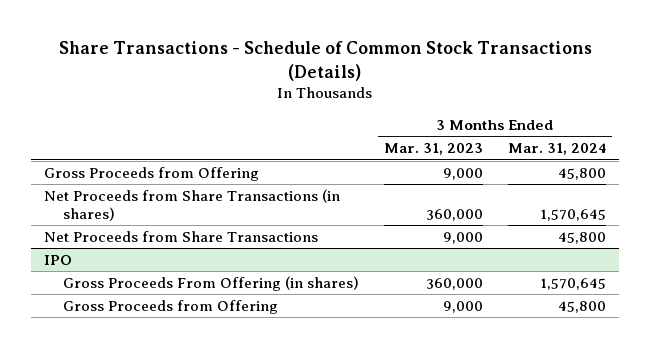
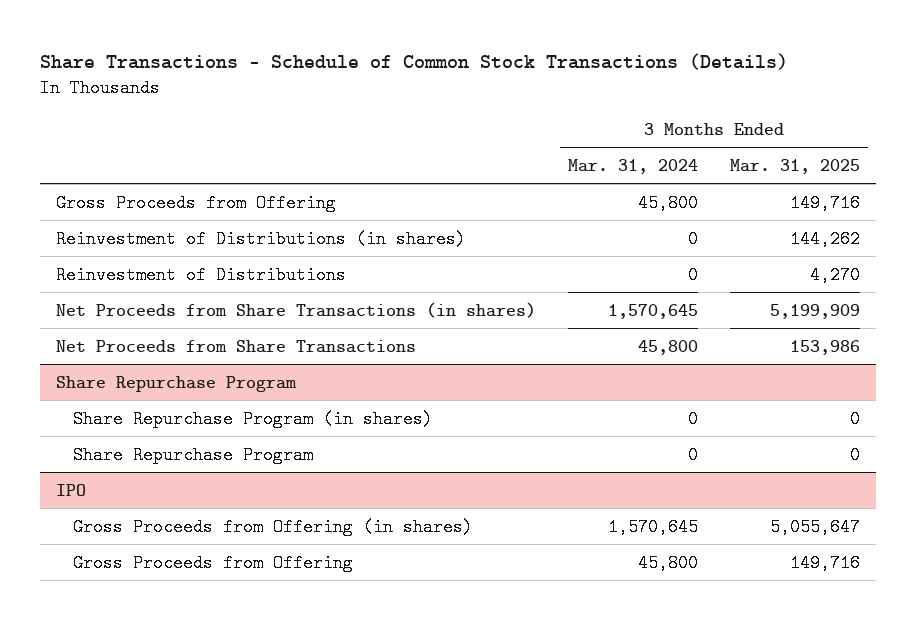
[383,143,483,156] Mar. 31, 2023 -> none
none -> [729,158,860,174] Mar. 31, 2025
none -> [55,229,466,248] Reinvestment of Distributions (in shares)
none -> [55,265,346,284] Reinvestment of Distributions
none -> [55,375,297,392] Share Repurchase Program
none -> [73,409,434,428] Share Repurchase Program (in shares)
none -> [73,445,314,464] Share Repurchase Program
[62,275,359,291] Gross Proceeds From Offering (in shares) -> [73,517,474,536] Gross Proceeds from Offering (in shares)

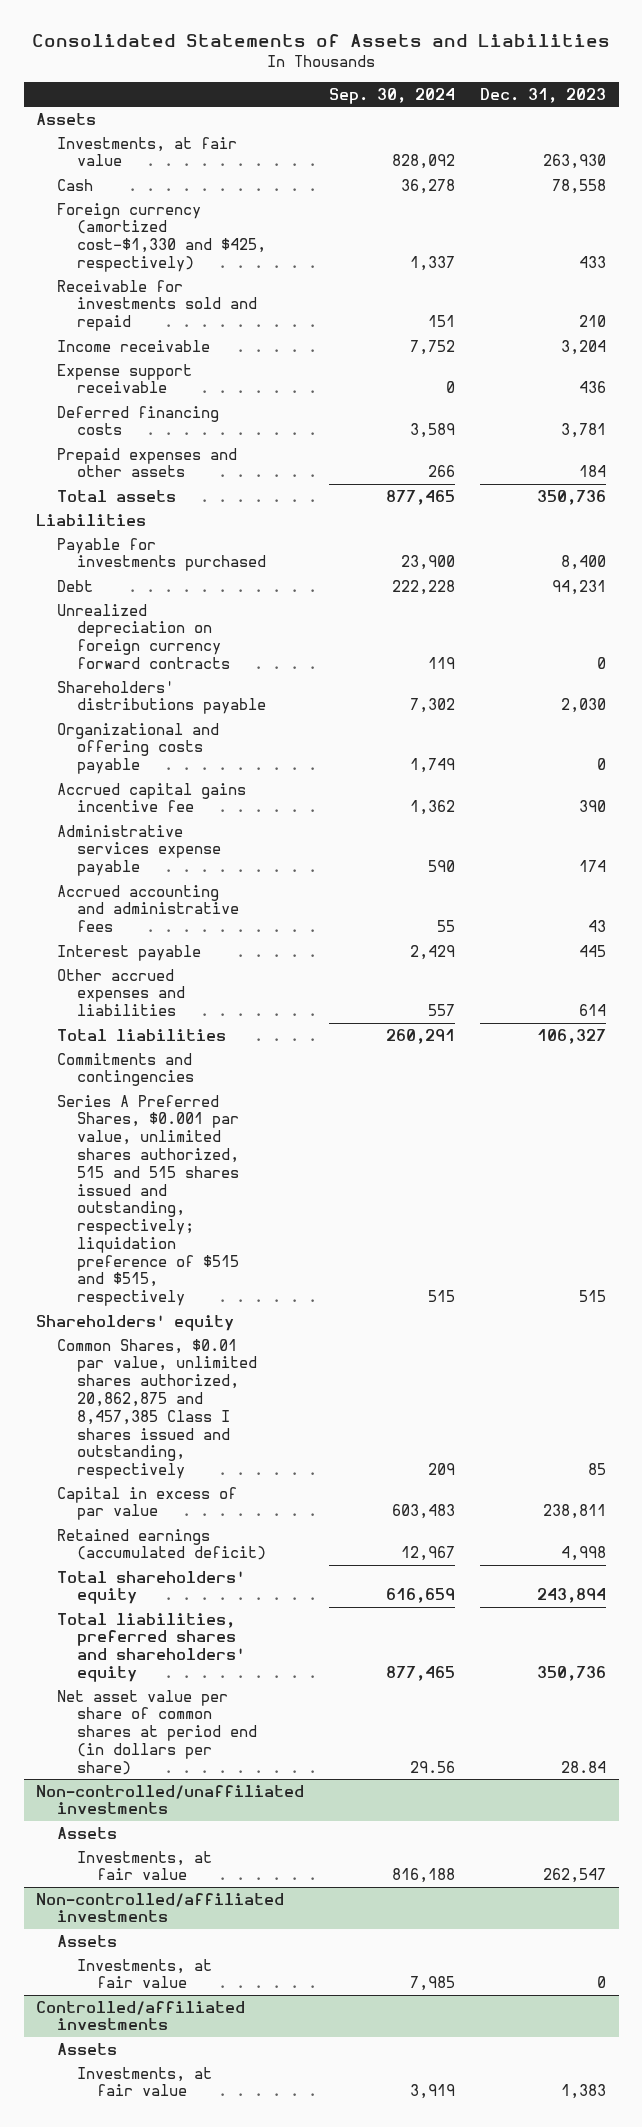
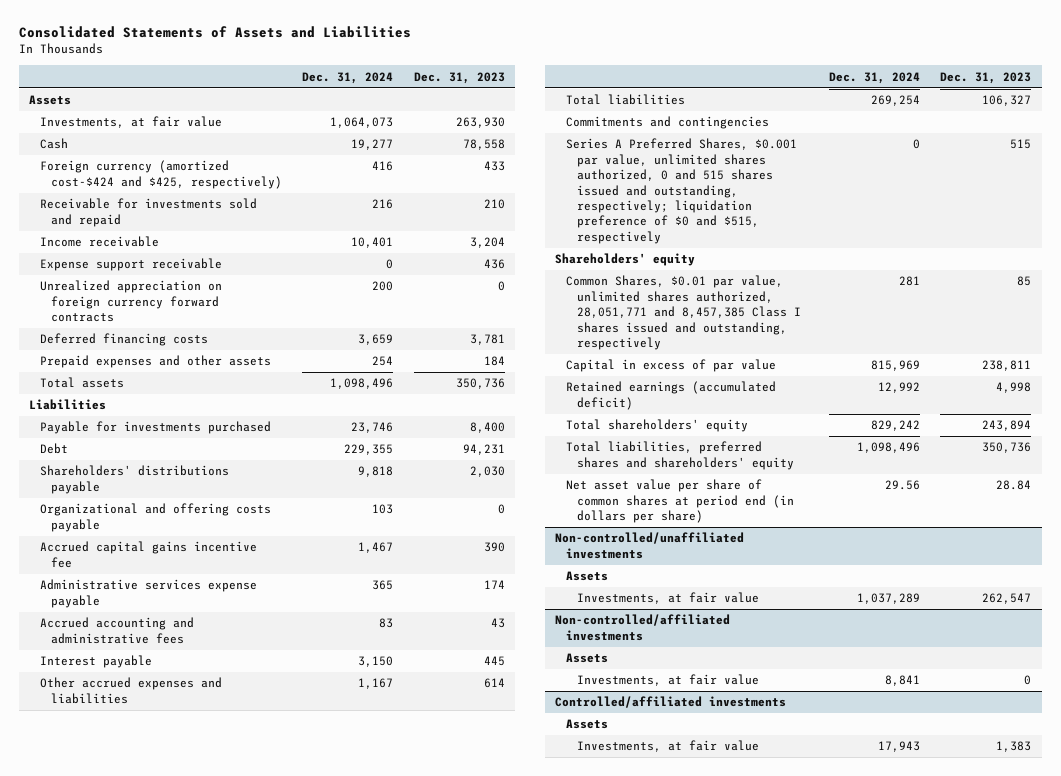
[329,87,456,104] Sep. 30, 2024 -> none
none -> [302,71,394,84] Dec. 31, 2024
[56,202,266,273] Foreign currency (amortized cost-$1,330 and $425, respectively) -> [39,160,282,189] Foreign currency (amortized cost-$424 and $425, respectively)
none -> [39,280,222,323] Unrealized appreciation on foreign currency forward contracts
[56,603,230,670] Unrealized depreciation on foreign currency forward contracts -> none
[56,1094,239,1307] Series A Preferred Shares, $0.001 par value, unlimited shares authorized, 515 and 515 shares issued and outstanding, respectively; liquidation preference of $515 and $515, respectively -> [566,138,798,244] Series A Preferred Shares, $0.001 par value, unlimited shares authorized, 0 and 515 shares issued and outstanding, respectively; liquidation preference of $0 and $515, respectively
[56,1338,257,1480] Common Shares, $0.01 par value, unlimited shares authorized, 20,862,875 and 8,457,385 Class I shares issued and outstanding, respectively -> [566,275,801,351] Common Shares, $0.01 par value, unlimited shares authorized, 28,051,771 and 8,457,385 Class I shares issued and outstanding, respectively

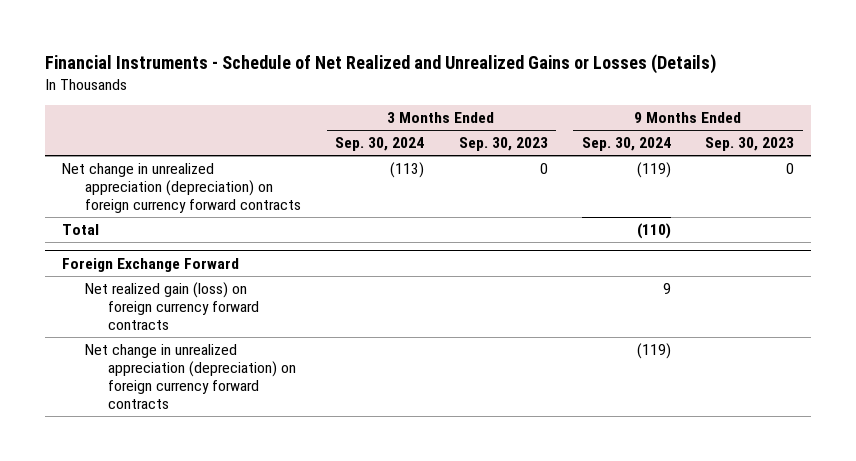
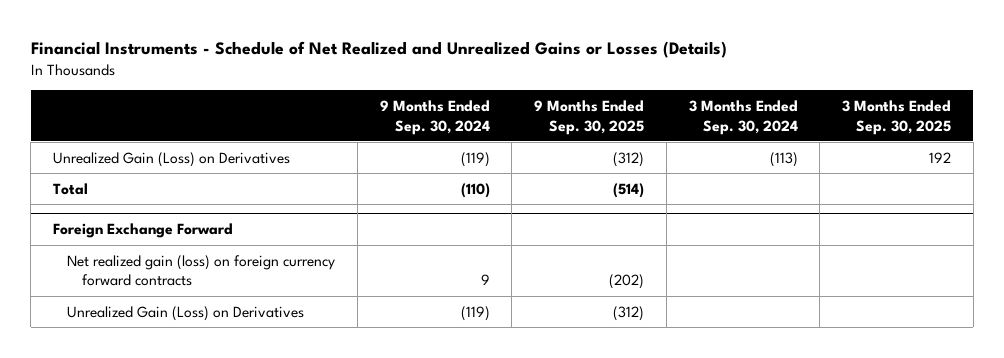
[458,137,548,152] Sep. 30, 2023 -> none
[705,137,795,152] Sep. 30, 2023 -> none
none -> [534,99,645,135] 9 Months Ended Sep. 30, 2025
none -> [841,99,951,135] 3 Months Ended Sep. 30, 2025
[61,163,301,214] Net change in unrealized appreciation (depreciation) on foreign currency forward contracts -> [52,151,290,167] Unrealized Gain (Loss) on Derivatives
[84,344,296,410] Net change in unrealized appreciation (depreciation) on foreign currency forward contracts -> [67,305,305,321] Unrealized Gain (Loss) on Derivatives

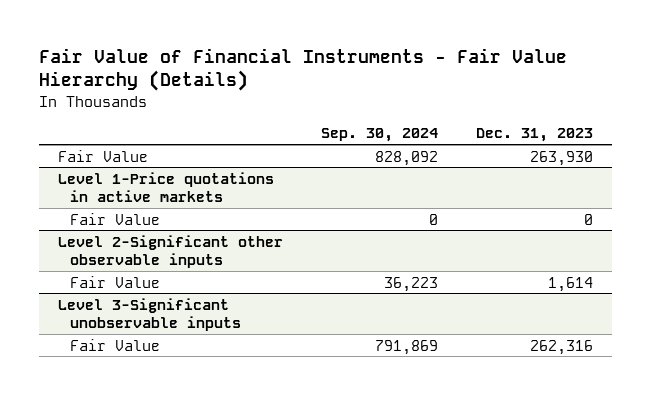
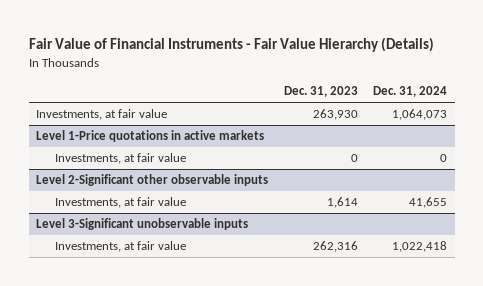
[320,128,438,143] Sep. 30, 2024 -> none
none -> [373,86,448,98] Dec. 31, 2024
[57,149,148,162] Fair Value -> [36,109,168,121] Investments, at fair value
[70,212,161,225] Fair Value -> [54,153,186,165] Investments, at fair value
[70,275,161,288] Fair Value -> [54,197,186,209] Investments, at fair value
[70,338,161,351] Fair Value -> [54,241,186,253] Investments, at fair value

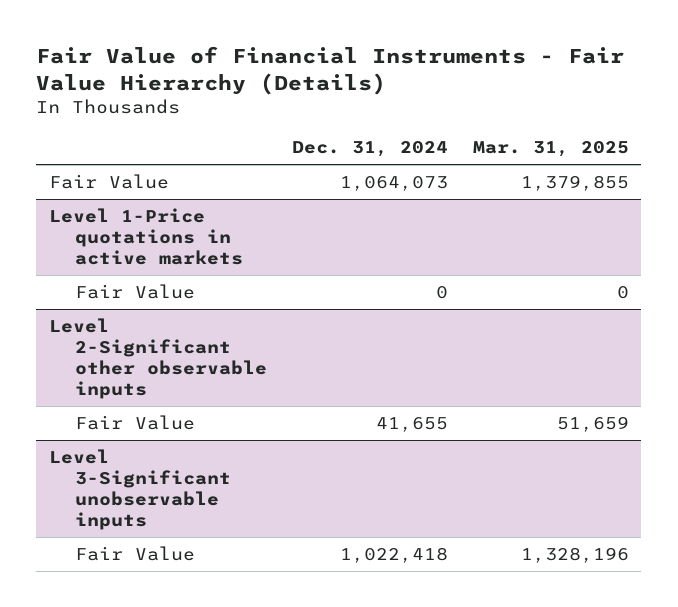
[283,86,358,98] Dec. 31, 2023 -> none
none -> [472,141,629,158] Mar. 31, 2025
[36,109,168,121] Investments, at fair value -> [48,174,169,190] Fair Value
[54,153,186,165] Investments, at fair value -> [75,284,196,300] Fair Value
[54,197,186,209] Investments, at fair value -> [75,415,196,431] Fair Value
[54,241,186,253] Investments, at fair value -> [75,546,196,562] Fair Value

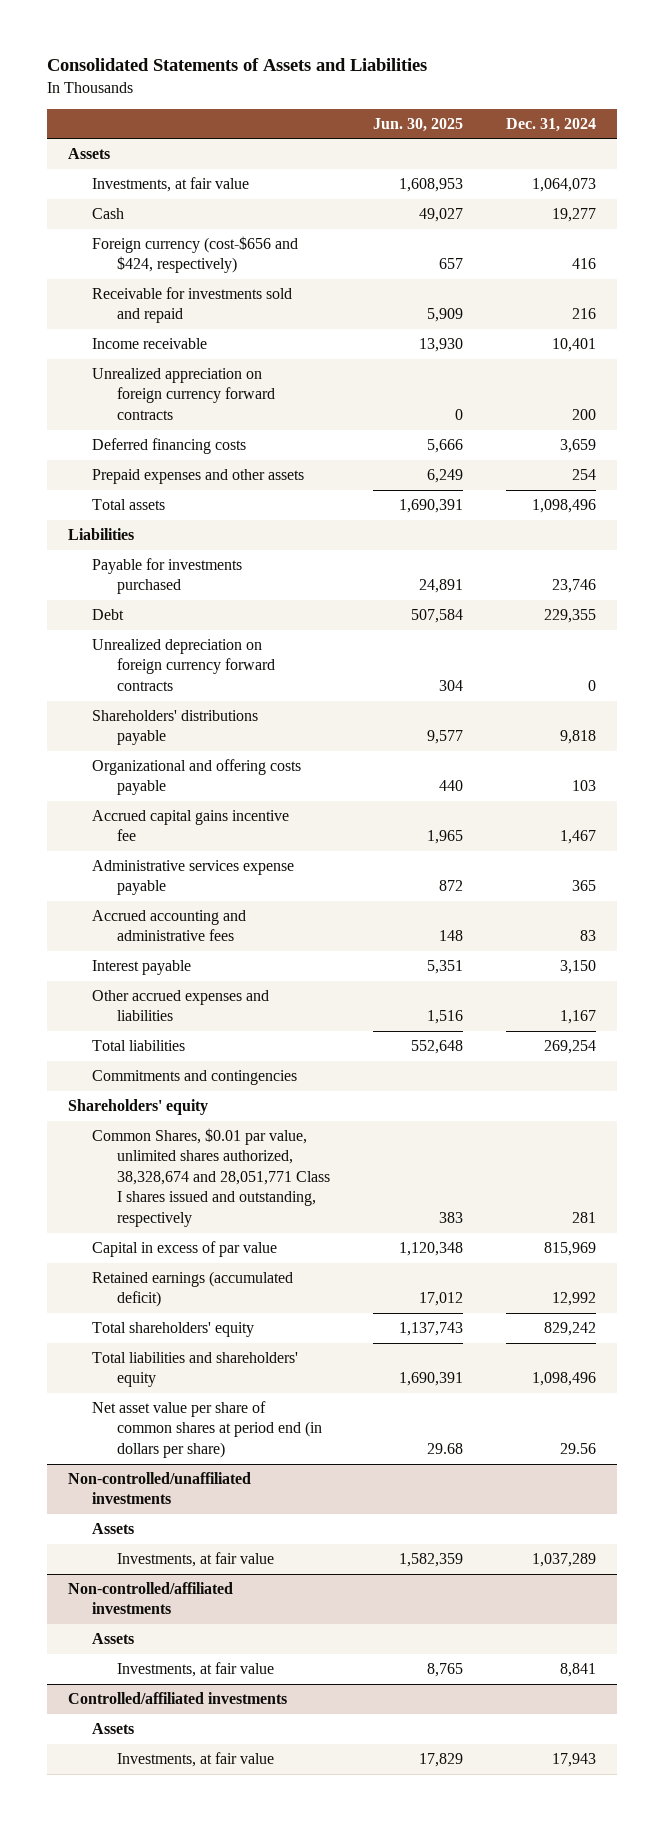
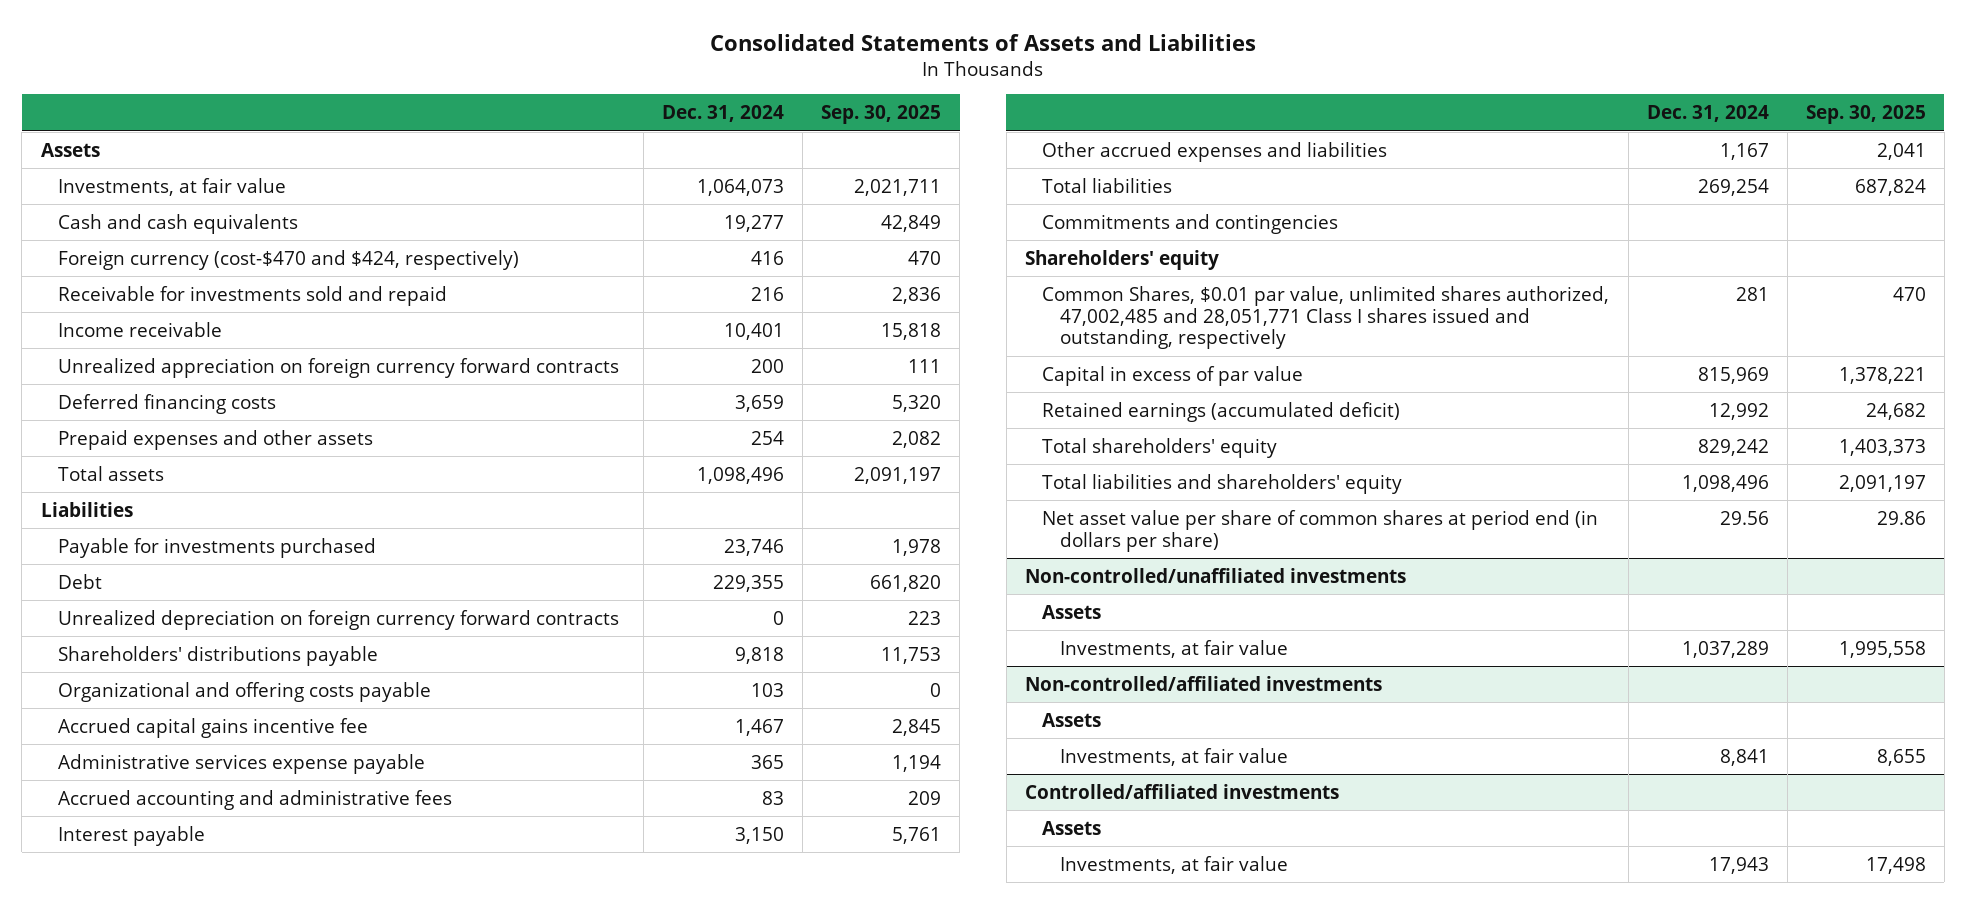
[372,117,463,132] Jun. 30, 2025 -> none
none -> [821,104,942,124] Sep. 30, 2025
[92,207,125,219] Cash -> [58,213,299,234] Cash and cash equivalents
[92,235,299,274] Foreign currency (cost-$656 and $424, respectively) -> [58,249,520,270] Foreign currency (cost-$470 and $424, respectively)
[92,1127,330,1227] Common Shares, $0.01 par value, unlimited shares authorized, 38,328,674 and 28,051,771 Class I shares issued and outstanding, respectively -> [1042,285,1610,350] Common Shares, $0.01 par value, unlimited shares authorized, 47,002,485 and 28,051,771 Class I shares issued and outstanding, respectively

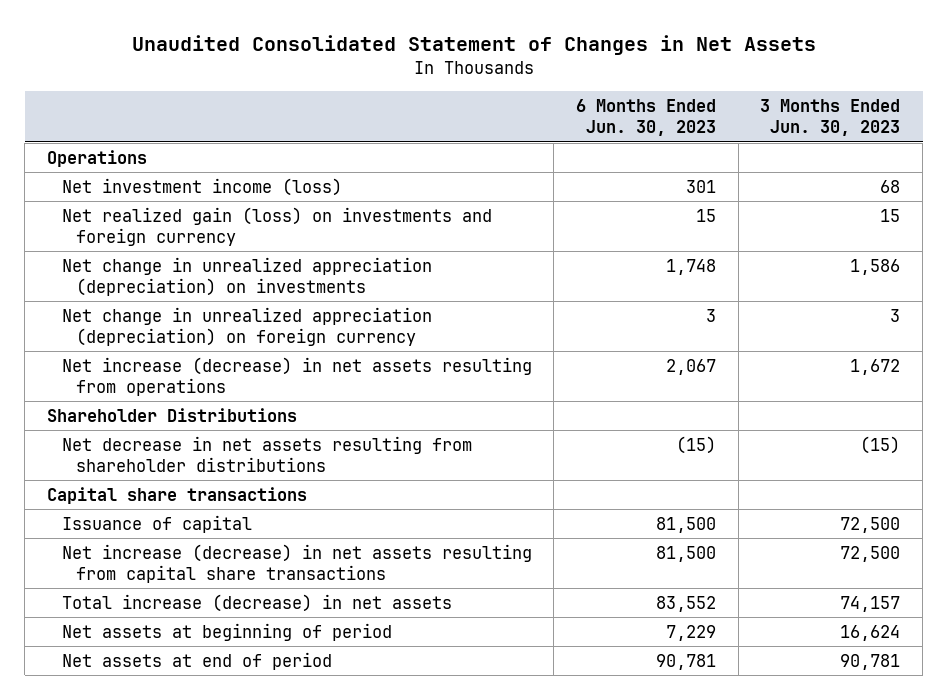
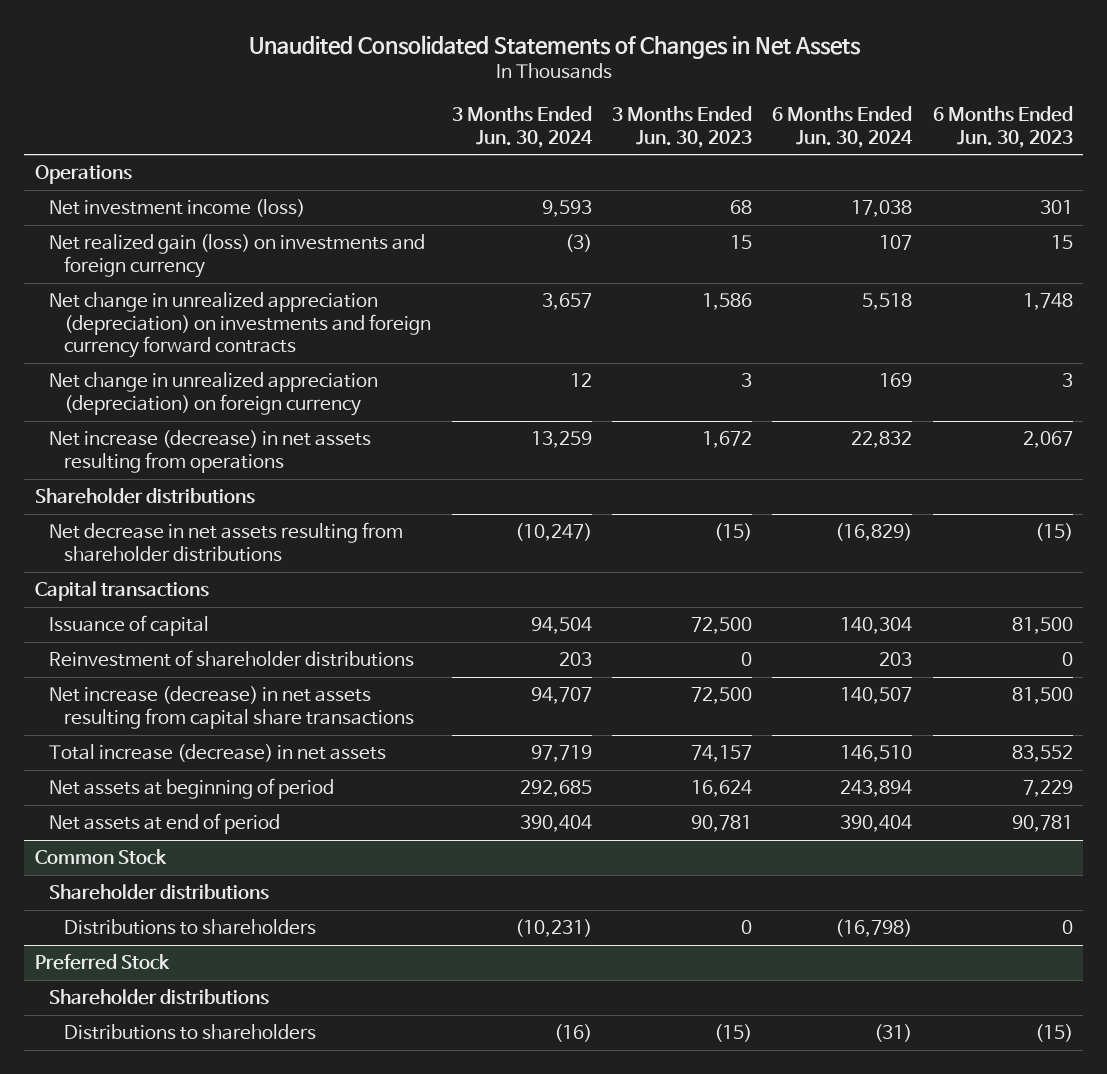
[131,35,816,56] Unaudited Consolidated Statement of Changes in Net Assets -> [248,35,861,60] Unaudited Consolidated Statements of Changes in Net Assets
none -> [451,106,593,148] 3 Months Ended Jun. 30, 2024
none -> [772,106,914,148] 6 Months Ended Jun. 30, 2024
[61,256,432,297] Net change in unrealized appreciation (depreciation) on investments -> [49,292,432,359] Net change in unrealized appreciation (depreciation) on investments and foreign currency forward contracts
[47,407,298,422] Shareholder Distributions -> [34,488,255,505] Shareholder distributions
[47,486,308,504] Capital share transactions -> [34,581,209,602] Capital transactions
none -> [49,650,415,668] Reinvestment of shareholder distributions
none -> [34,849,167,866] Common Stock
none -> [49,884,270,901] Shareholder distributions
none -> [64,919,317,936] Distributions to shareholders
none -> [34,954,170,971] Preferred Stock
none -> [49,989,270,1006] Shareholder distributions
none -> [64,1024,317,1041] Distributions to shareholders

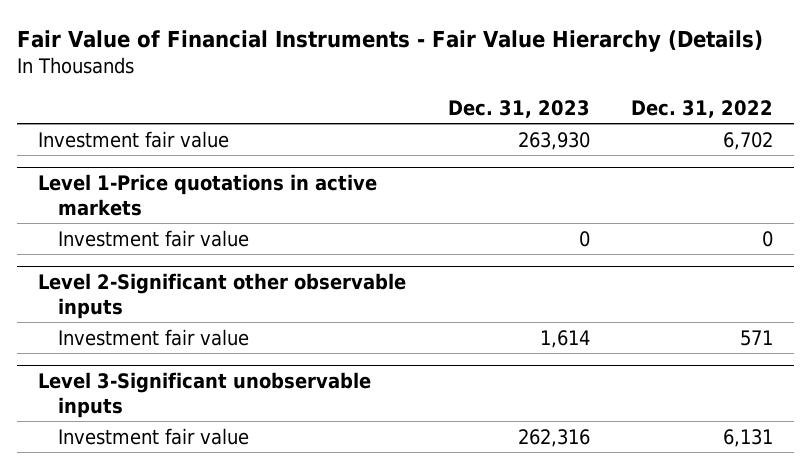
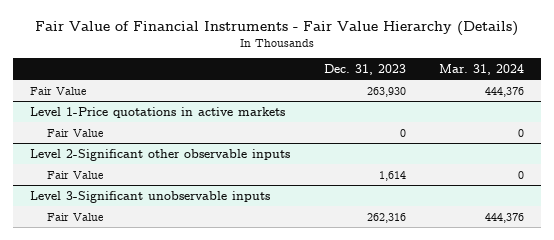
[631,100,774,119] Dec. 31, 2022 -> none
none -> [439,63,525,75] Mar. 31, 2024
[37,130,229,148] Investment fair value -> [29,86,86,95] Fair Value
[58,229,250,247] Investment fair value -> [46,128,103,137] Fair Value
[58,328,250,346] Investment fair value -> [46,170,103,179] Fair Value
[58,427,250,445] Investment fair value -> [46,212,103,221] Fair Value

